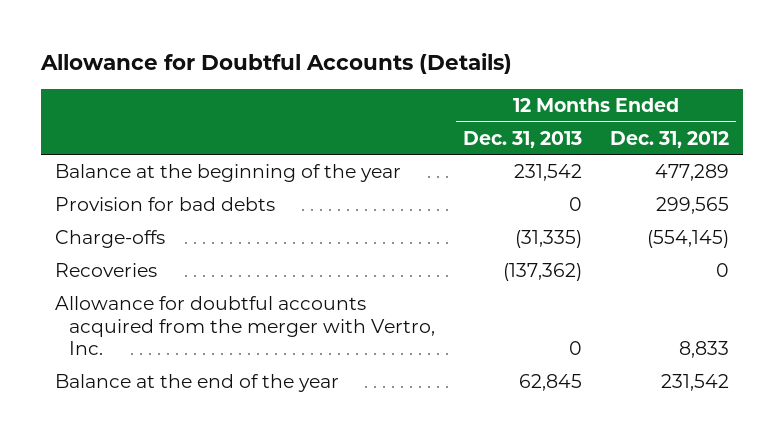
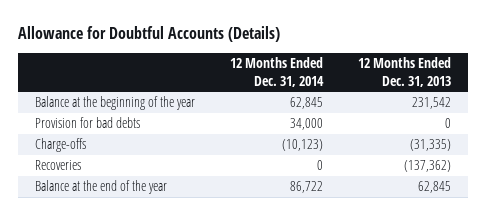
[610,130,730,148] Dec. 31, 2012 -> none
none -> [230,57,325,87] 12 Months Ended Dec. 31, 2014
[54,295,436,356] Allowance for doubtful accounts acquired from the merger with Vertro, Inc. -> none

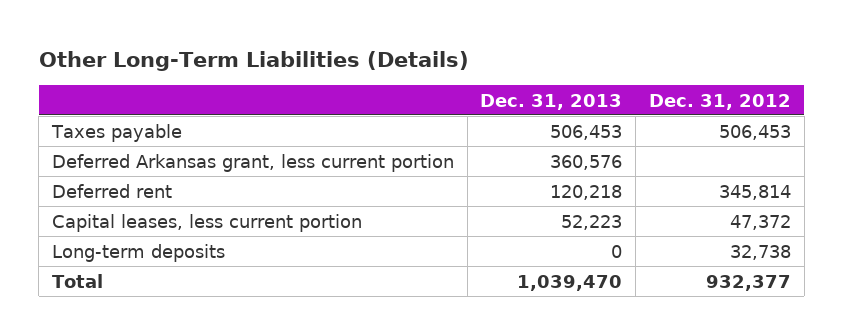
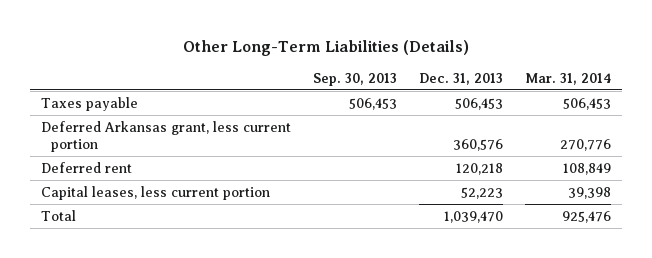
[649,93,792,110] Dec. 31, 2012 -> none
none -> [312,72,397,86] Sep. 30, 2013
none -> [525,72,612,85] Mar. 31, 2014
[51,243,225,262] Long-term deposits -> none

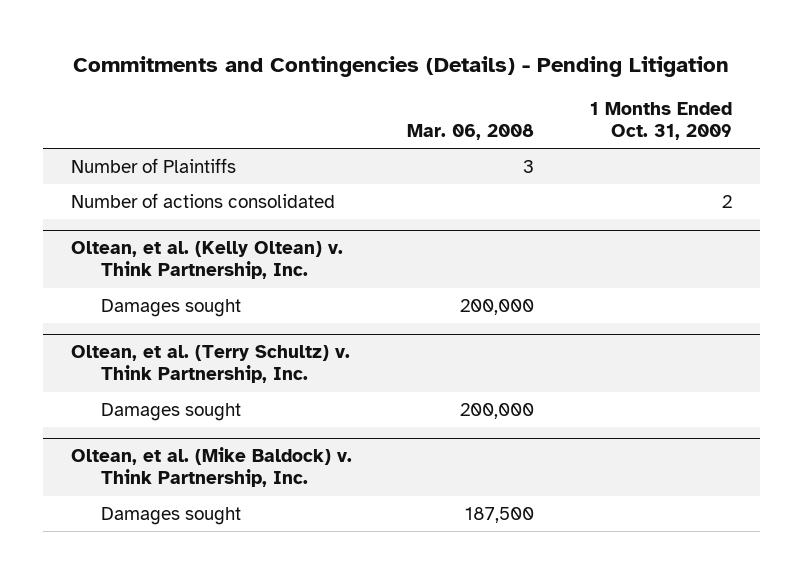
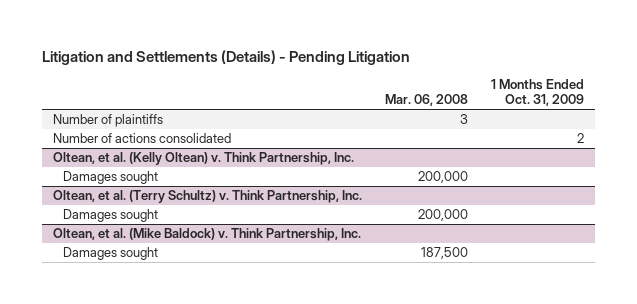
[73,56,730,78] Commitments and Contingencies (Details) - Pending Litigation -> [41,49,410,65] Litigation and Settlements (Details) - Pending Litigation
[71,157,237,173] Number of Plaintiffs -> [53,114,164,128] Number of plaintiffs

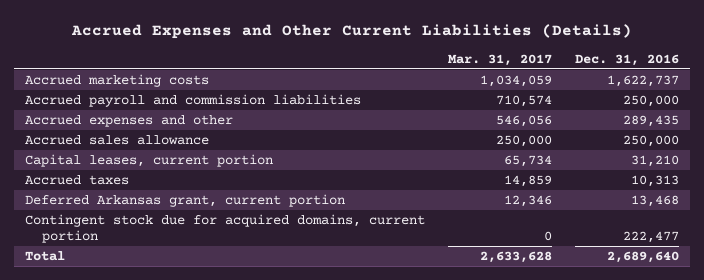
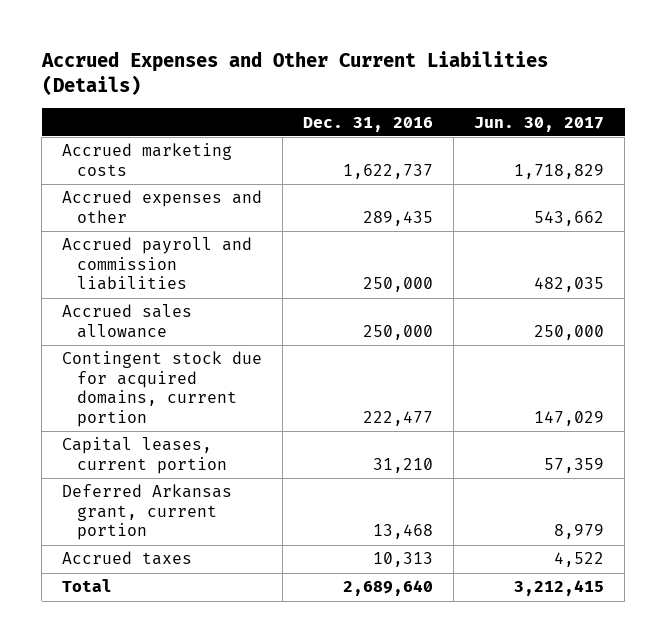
[448,53,553,66] Mar. 31, 2017 -> none
none -> [474,116,605,132] Jun. 30, 2017
[25,93,362,107] Accrued payroll and commission liabilities -> [62,237,253,291] Accrued payroll and commission liabilities
[25,213,426,244] Contingent stock due for acquired domains, current portion -> [62,351,263,427] Contingent stock due for acquired domains, current portion
[25,174,130,185] Accrued taxes -> [62,551,193,566] Accrued taxes

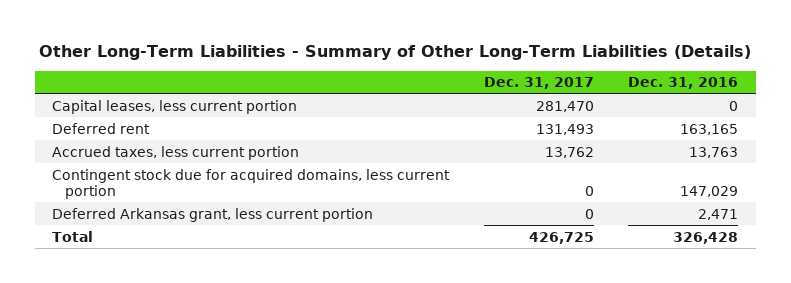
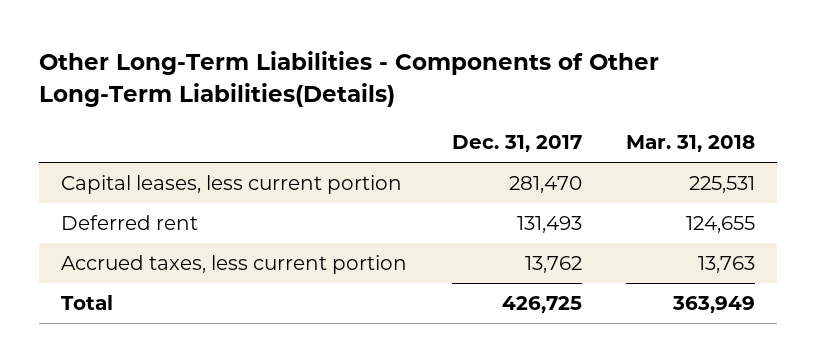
[39,44,752,60] Other Long-Term Liabilities - Summary of Other Long-Term Liabilities (Details) -> [38,51,659,107] Other Long-Term Liabilities - Components of Other Long-Term Liabilities(Details)
[628,77,739,90] Dec. 31, 2016 -> none
none -> [626,135,756,153] Mar. 31, 2018
[52,168,451,199] Contingent stock due for acquired domains, less current portion -> none
[52,207,374,222] Deferred Arkansas grant, less current portion -> none

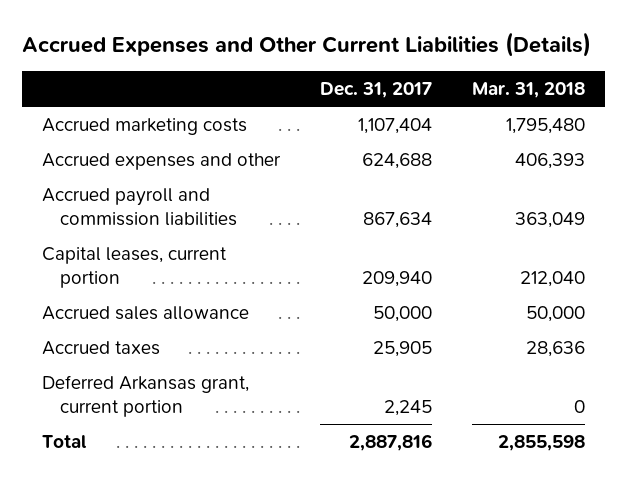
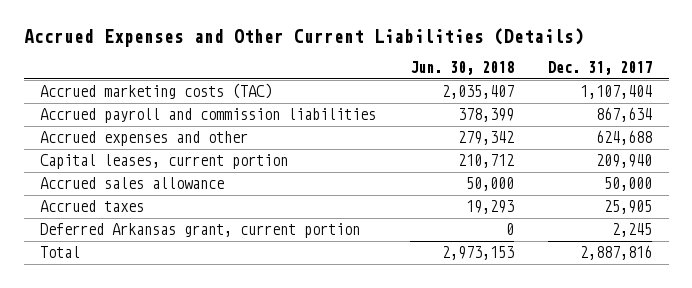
[472,82,586,99] Mar. 31, 2018 -> none
none -> [410,60,515,75] Jun. 30, 2018
[42,118,248,136] Accrued marketing costs -> [40,83,273,100] Accrued marketing costs (TAC)
[42,153,282,171] Accrued expenses and other -> [40,131,249,147] Accrued expenses and other

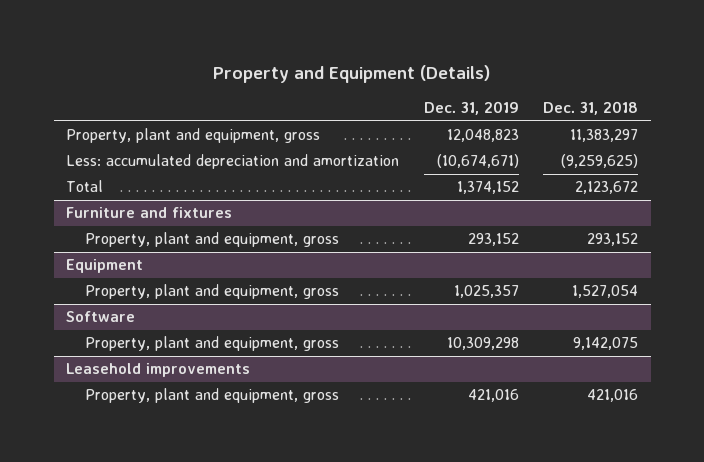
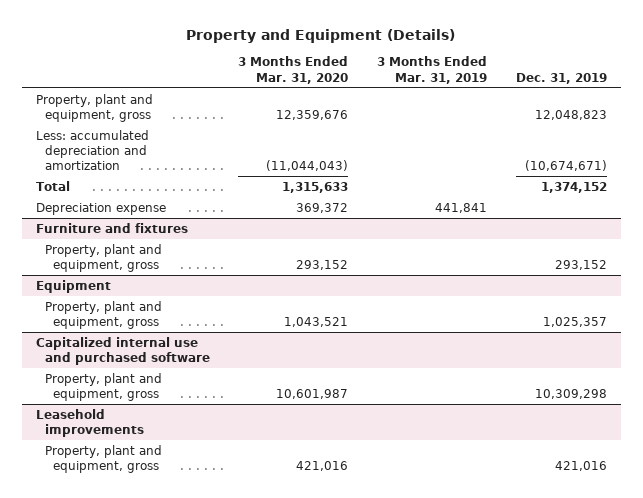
[543,101,639,116] Dec. 31, 2018 -> none
none -> [238,56,349,84] 3 Months Ended Mar. 31, 2020
none -> [376,56,487,84] 3 Months Ended Mar. 31, 2019
none -> [36,202,167,215] Depreciation expense
[66,311,136,323] Software -> [36,336,210,365] Capitalized internal use and purchased software

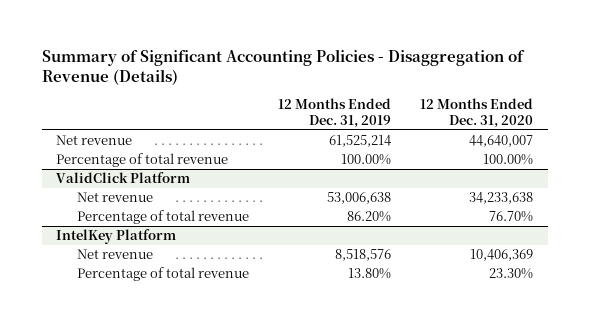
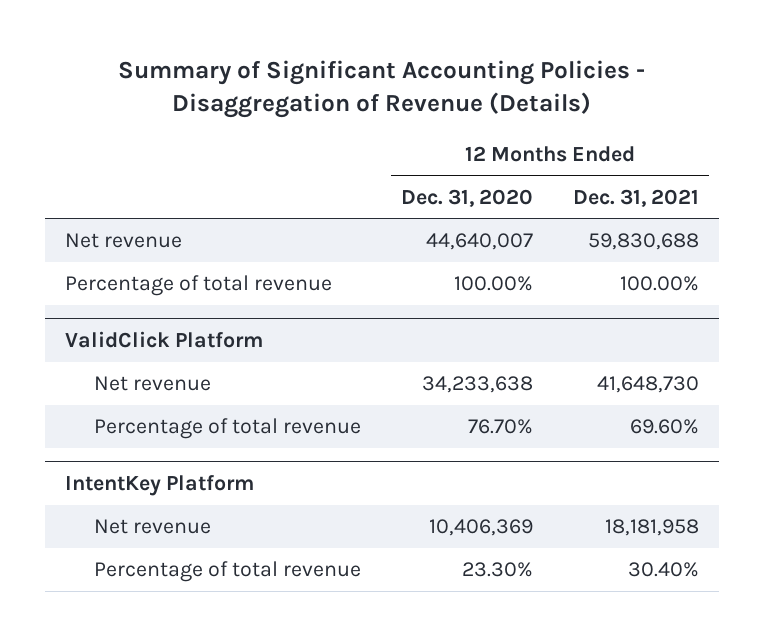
[277,98,391,128] 12 Months Ended Dec. 31, 2019 -> none
none -> [573,188,700,207] Dec. 31, 2021
[56,229,177,245] IntelKey Platform -> [64,474,254,496] IntentKey Platform

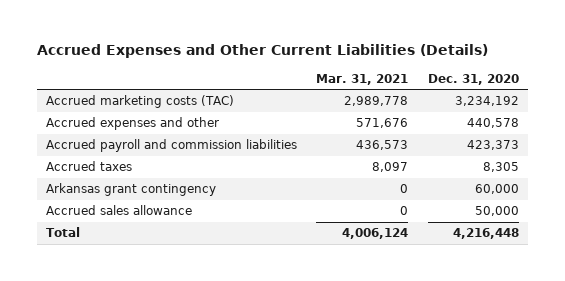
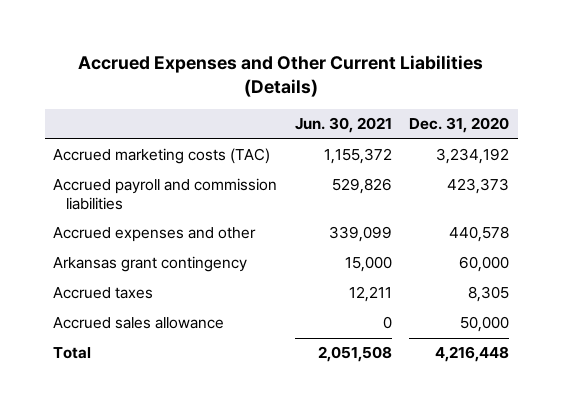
[316,73,409,85] Mar. 31, 2021 -> none
none -> [294,117,392,134] Jun. 30, 2021
[46,117,220,131] Accrued expenses and other -> [53,227,257,243] Accrued expenses and other
[46,161,133,172] Accrued taxes -> [53,287,154,300] Accrued taxes

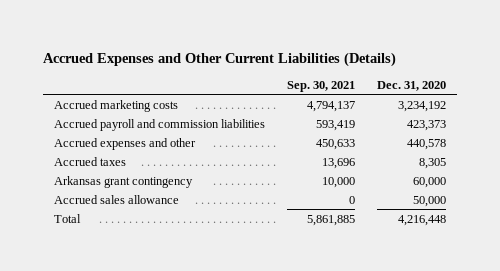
[294,117,392,134] Jun. 30, 2021 -> none
none -> [287,80,356,92] Sep. 30, 2021
[53,148,271,165] Accrued marketing costs (TAC) -> [54,99,179,112] Accrued marketing costs
[53,256,248,273] Arkansas grant contingency -> [54,175,194,188] Arkansas grant contingency

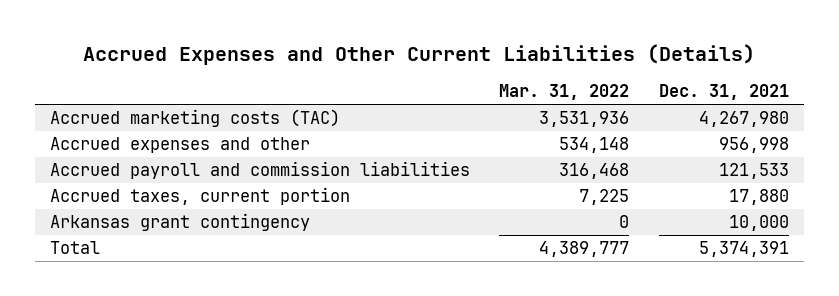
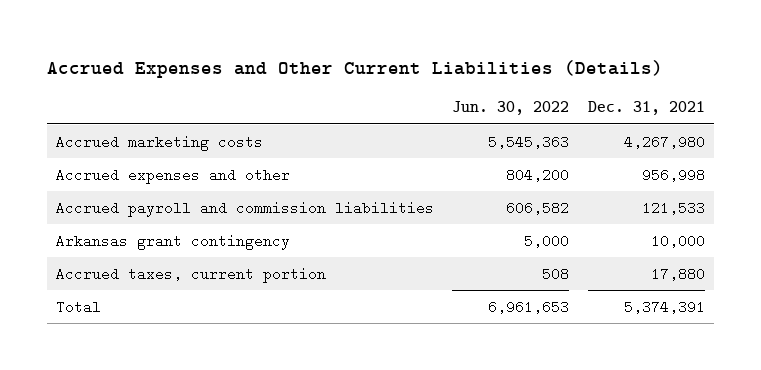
[499,84,630,101] Mar. 31, 2022 -> none
none -> [452,101,570,116] Jun. 30, 2022
[49,109,340,128] Accrued marketing costs (TAC) -> [56,134,264,151] Accrued marketing costs
[49,187,350,206] Accrued taxes, current portion -> [56,266,327,283] Accrued taxes, current portion

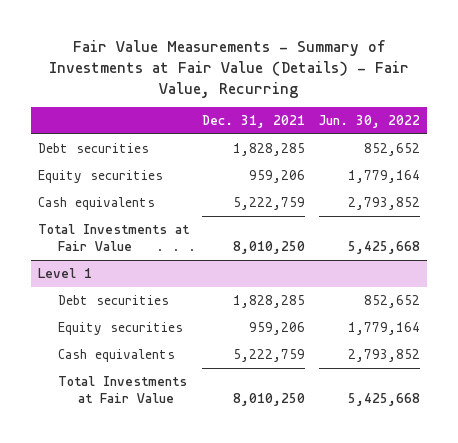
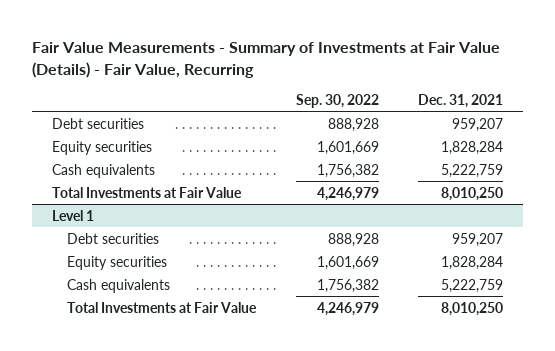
[318,115,420,129] Jun. 30, 2022 -> none
none -> [295,93,379,108] Sep. 30, 2022
[233,143,306,157] 1,828,285 -> [452,117,504,132] 959,207
[249,170,306,184] 959,206 -> [441,140,504,155] 1,828,284
[233,295,306,309] 1,828,285 -> [452,232,504,247] 959,207
[249,322,306,336] 959,206 -> [441,255,504,270] 1,828,284

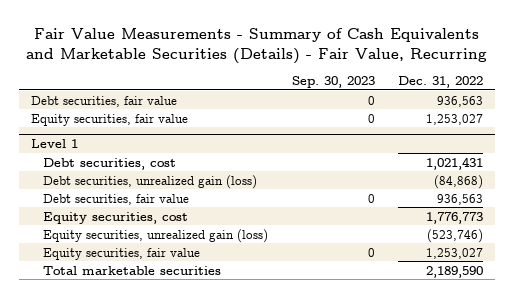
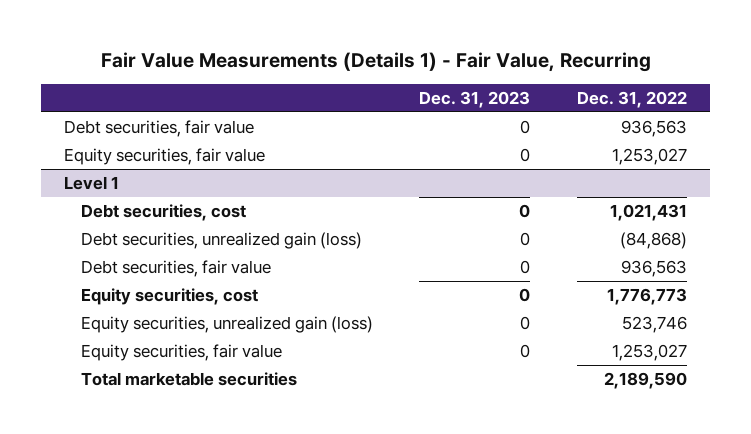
[26,27,488,64] Fair Value Measurements - Summary of Cash Equivalents and Marketable Securities (Details) - Fair Value, Recurring -> [100,52,651,73] Fair Value Measurements (Details 1) - Fair Value, Recurring
[291,75,375,88] Sep. 30, 2023 -> none
none -> [419,90,531,108] Dec. 31, 2023
[427,228,484,243] (523,746) -> [621,315,687,333] 523,746

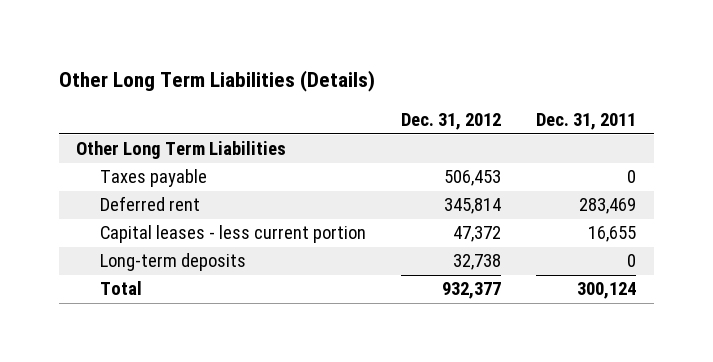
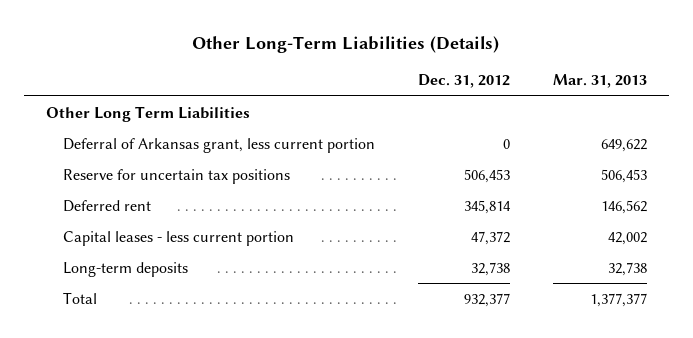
[58,70,375,93] Other Long Term Liabilities (Details) -> [192,35,500,53] Other Long-Term Liabilities (Details)
[536,113,637,131] Dec. 31, 2011 -> none
none -> [553,74,648,89] Mar. 31, 2013
none -> [63,137,376,153] Deferral of Arkansas grant, less current portion
[99,169,207,188] Taxes payable -> [63,168,291,184] Reserve for uncertain tax positions

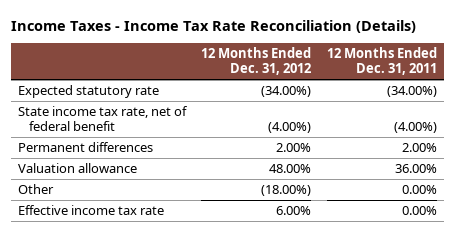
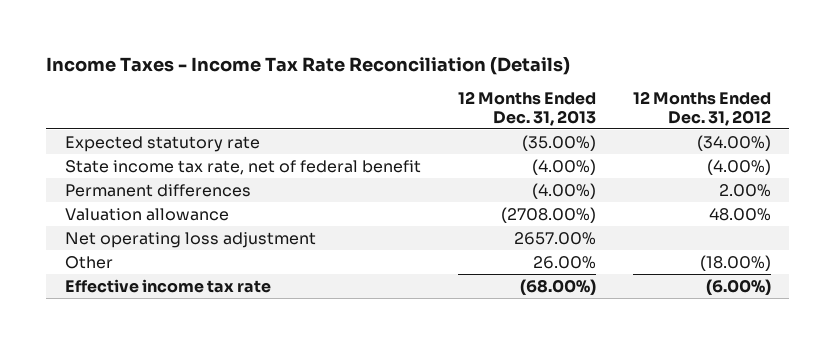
[326,47,437,76] 12 Months Ended Dec. 31, 2011 -> none
none -> [457,90,596,126] 12 Months Ended Dec. 31, 2013
none -> [64,231,316,248] Net operating loss adjustment
[276,205,312,215] 6.00% -> [705,278,771,295] (6.00%)

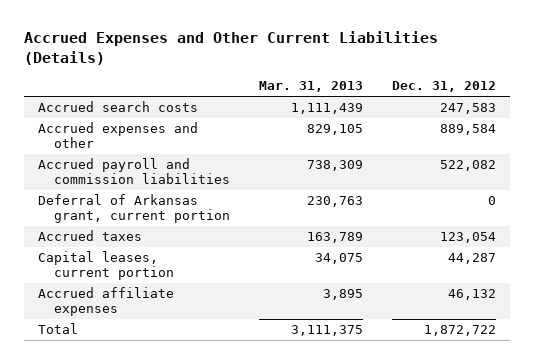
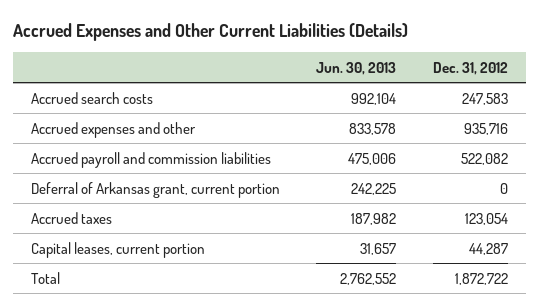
[258,81,363,93] Mar. 31, 2013 -> none
none -> [316,61,397,75] Jun. 30, 2013
[439,124,496,136] 889,584 -> [463,122,508,135] 935,716
[38,287,175,317] Accrued affiliate expenses -> none

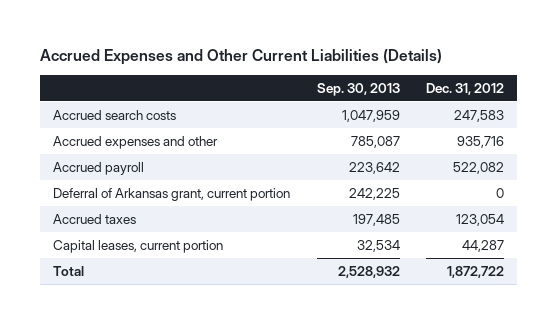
[316,61,397,75] Jun. 30, 2013 -> none
none -> [316,82,400,96] Sep. 30, 2013
[31,151,272,168] Accrued payroll and commission liabilities -> [53,161,145,175] Accrued payroll

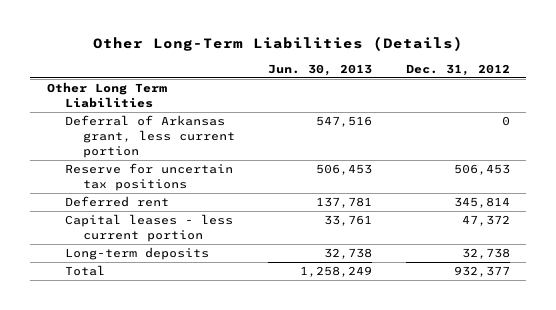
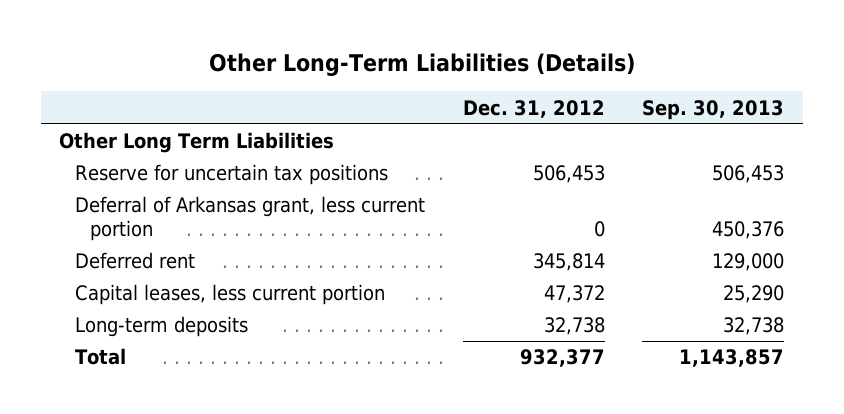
[268,63,373,76] Jun. 30, 2013 -> none
none -> [642,99,785,120] Sep. 30, 2013
[64,115,235,158] Deferral of Arkansas grant, less current portion -> [74,196,425,242] Deferral of Arkansas grant, less current portion
[64,214,233,243] Capital leases - less current portion -> [74,284,385,306] Capital leases, less current portion

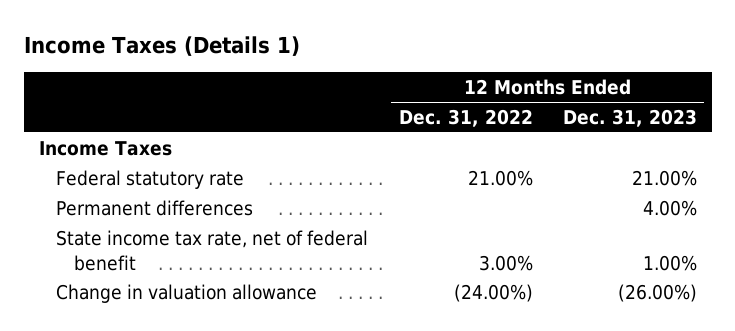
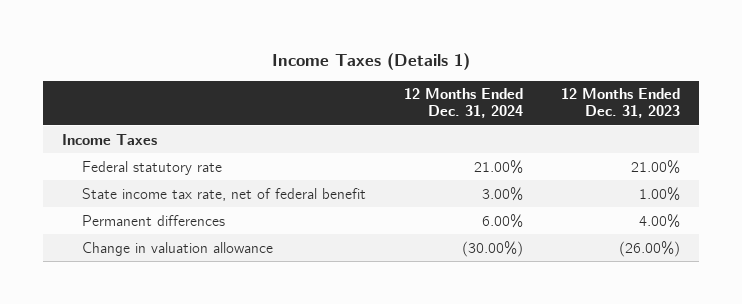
[398,108,533,127] Dec. 31, 2022 -> none
none -> [404,88,524,119] 12 Months Ended Dec. 31, 2024
[56,199,254,216] Permanent differences -> [82,214,226,226] Permanent differences

